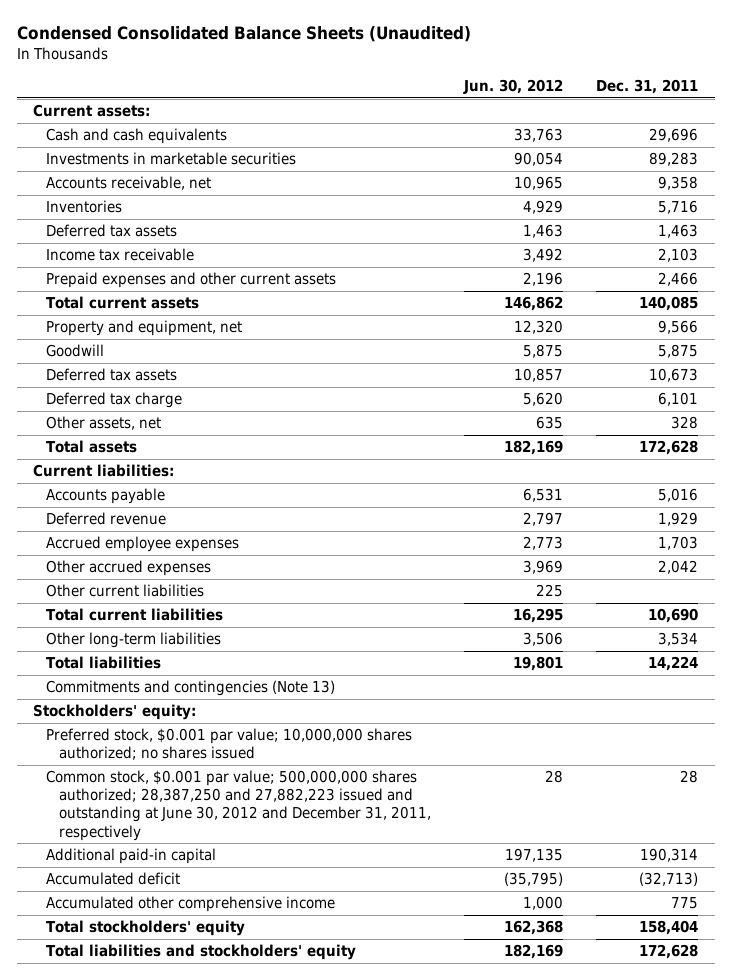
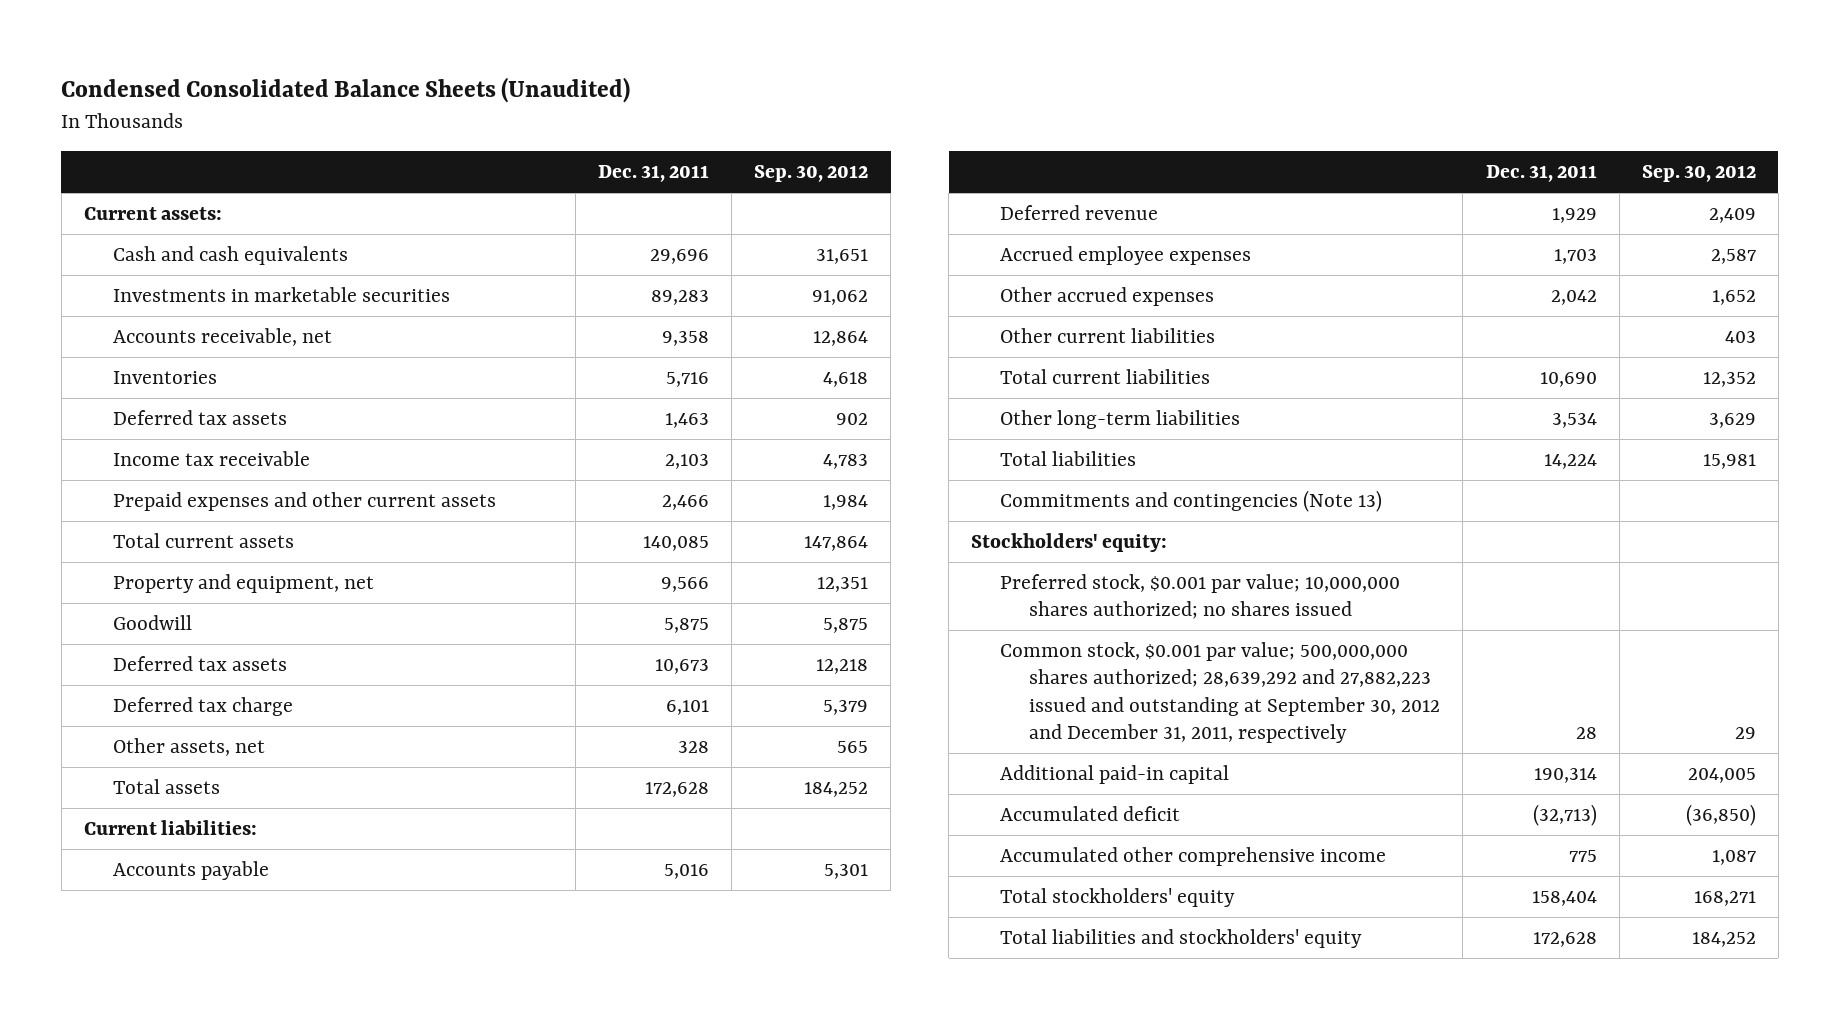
[463,79,564,95] Jun. 30, 2012 -> none
none -> [754,165,869,183] Sep. 30, 2012
[46,770,432,841] Common stock, $0.001 par value; 500,000,000 shares authorized; 28,387,250 and 27,882,223 issued and outstanding at June 30, 2012 and December 31, 2011, respectively -> [1000,642,1441,744] Common stock, $0.001 par value; 500,000,000 shares authorized; 28,639,292 and 27,882,223 issued and outstanding at September 30, 2012 and December 31, 2011, respectively

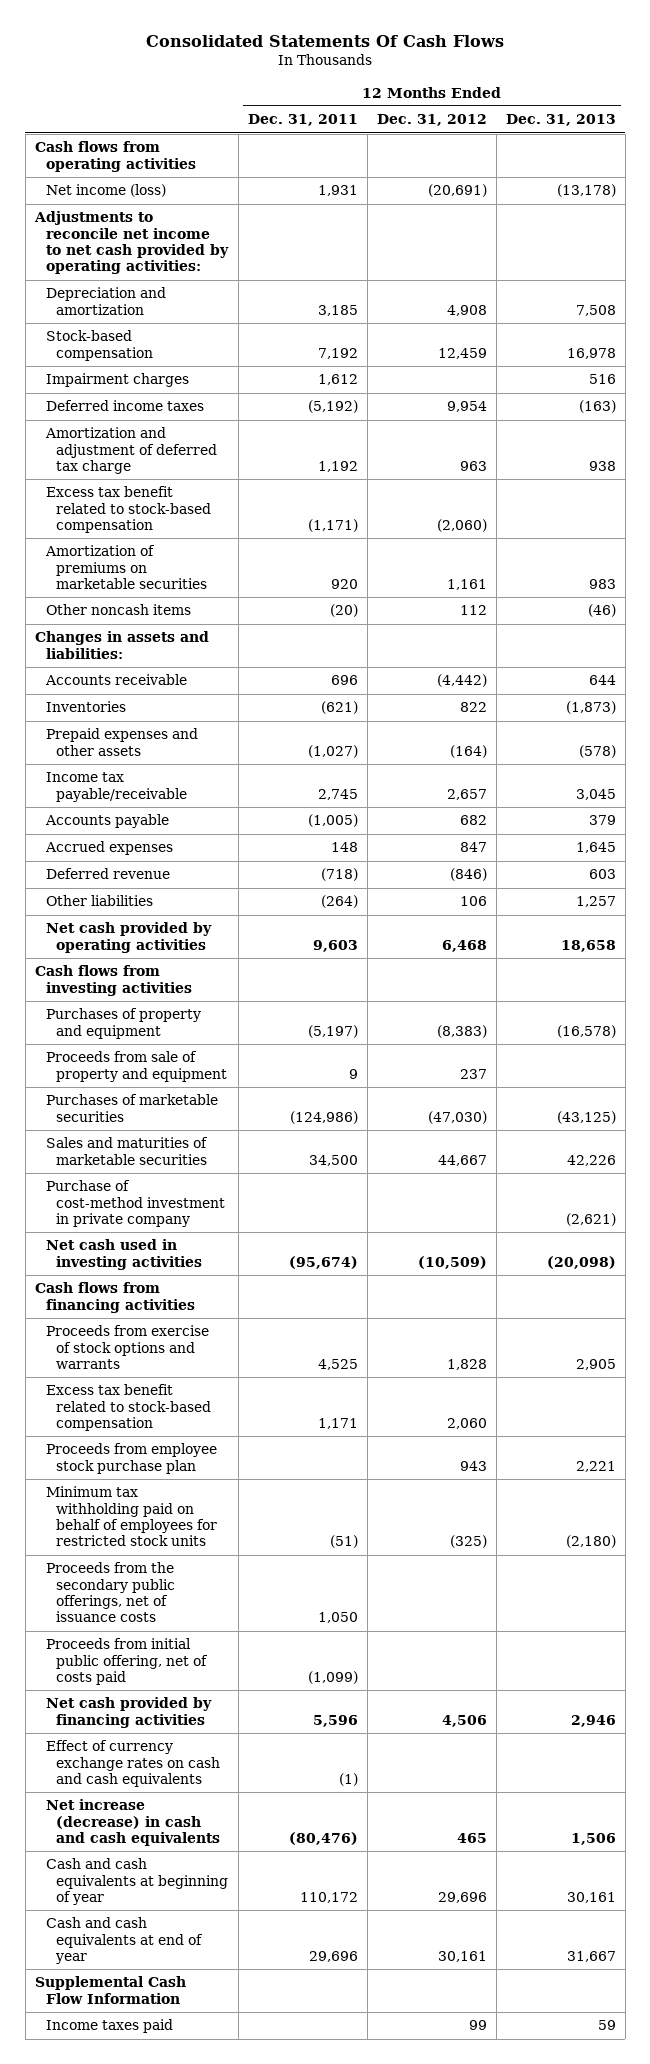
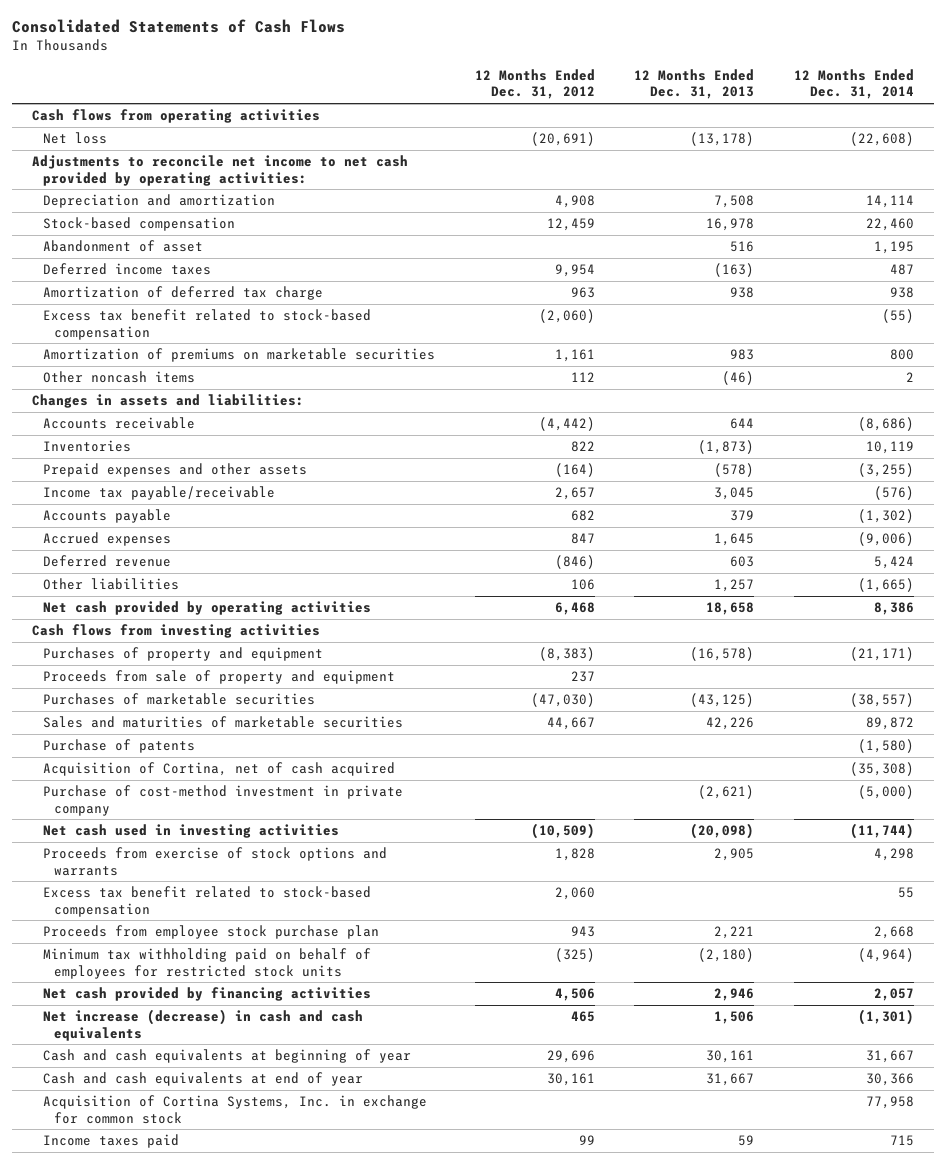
[146,34,505,47] Consolidated Statements Of Cash Flows -> [11,19,345,34] Consolidated Statements of Cash Flows
[247,114,358,127] Dec. 31, 2011 -> none
none -> [793,68,914,100] 12 Months Ended Dec. 31, 2014
[45,184,166,198] Net income (loss) -> [42,131,107,144] Net loss
[45,373,189,388] Impairment charges -> [42,239,203,252] Abandonment of asset
[44,427,218,474] Amortization and adjustment of deferred tax charge -> [42,285,323,300] Amortization of deferred tax charge
none -> [42,738,195,753] Purchase of patents
none -> [42,761,395,776] Acquisition of Cortina, net of cash acquired
[34,1282,195,1313] Cash flows from financing activities -> none
[45,1562,176,1623] Proceeds from the secondary public offerings, net of issuance costs -> none
[45,1638,209,1685] Proceeds from initial public offering, net of costs paid -> none
[45,1740,221,1787] Effect of currency exchange rates on cash and cash equivalents -> none
[34,1976,186,2004] Supplemental Cash Flow Information -> none
none -> [42,1094,427,1124] Acquisition of Cortina Systems, Inc. in exchange for common stock

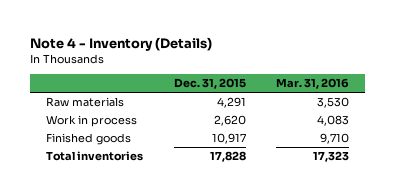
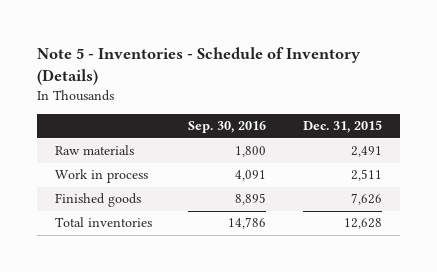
[30,36,213,51] Note 4 - Inventory (Details) -> [36,46,361,85] Note 5 - Inventories - Schedule of Inventory (Details)
[276,78,350,90] Mar. 31, 2016 -> none
none -> [188,121,267,134] Sep. 30, 2016
[216,97,246,109] 4,291 -> [350,146,382,158] 2,491
[213,115,246,127] 2,620 -> [350,169,382,182] 2,511
[211,133,246,145] 10,917 -> [350,193,382,206] 7,626
[209,151,246,163] 17,828 -> [343,218,382,230] 12,628

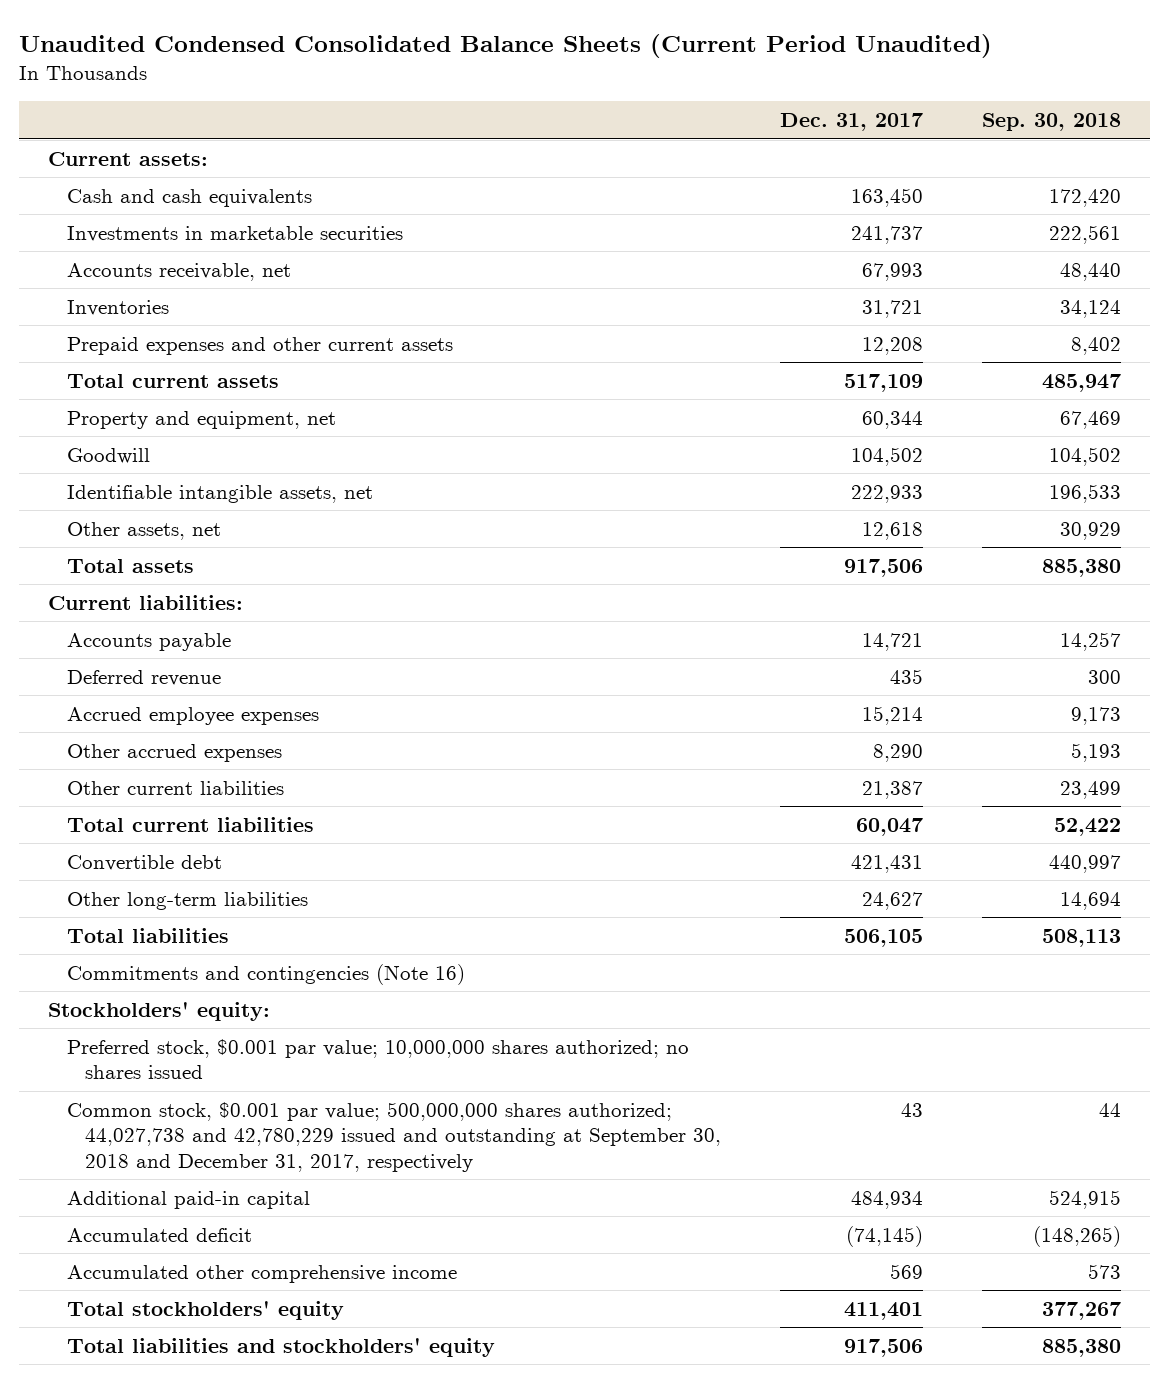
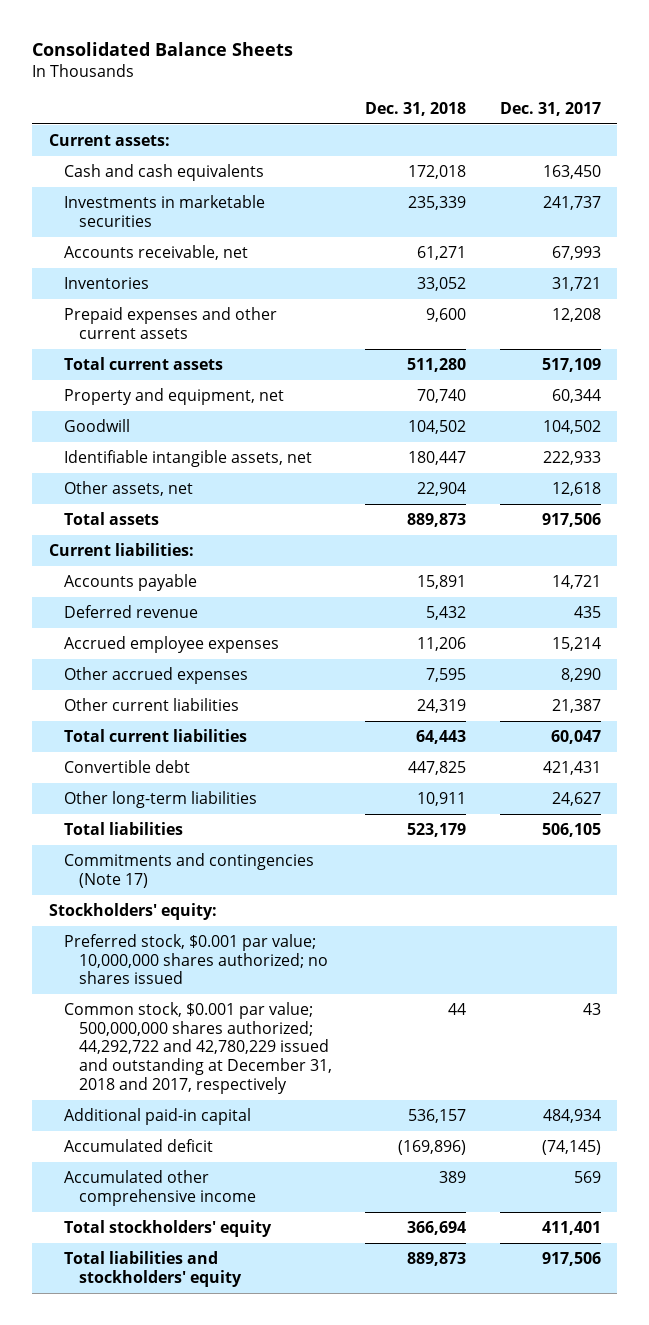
[18,33,992,58] Unaudited Condensed Consolidated Balance Sheets (Current Period Unaudited) -> [31,42,293,57] Consolidated Balance Sheets
[981,113,1121,132] Sep. 30, 2018 -> none
none -> [365,101,467,116] Dec. 31, 2018
[66,963,465,985] Commitments and contingencies (Note 16) -> [63,852,314,888] Commitments and contingencies (Note 17)
[66,1101,722,1172] Common stock, $0.001 par value; 500,000,000 shares authorized; 44,027,738 and 42,780,229 issued and outstanding at September 30, 2018 and December 31, 2017, respectively -> [63,1001,333,1094] Common stock, $0.001 par value; 500,000,000 shares authorized; 44,292,722 and 42,780,229 issued and outstanding at December 31, 2018 and 2017, respectively

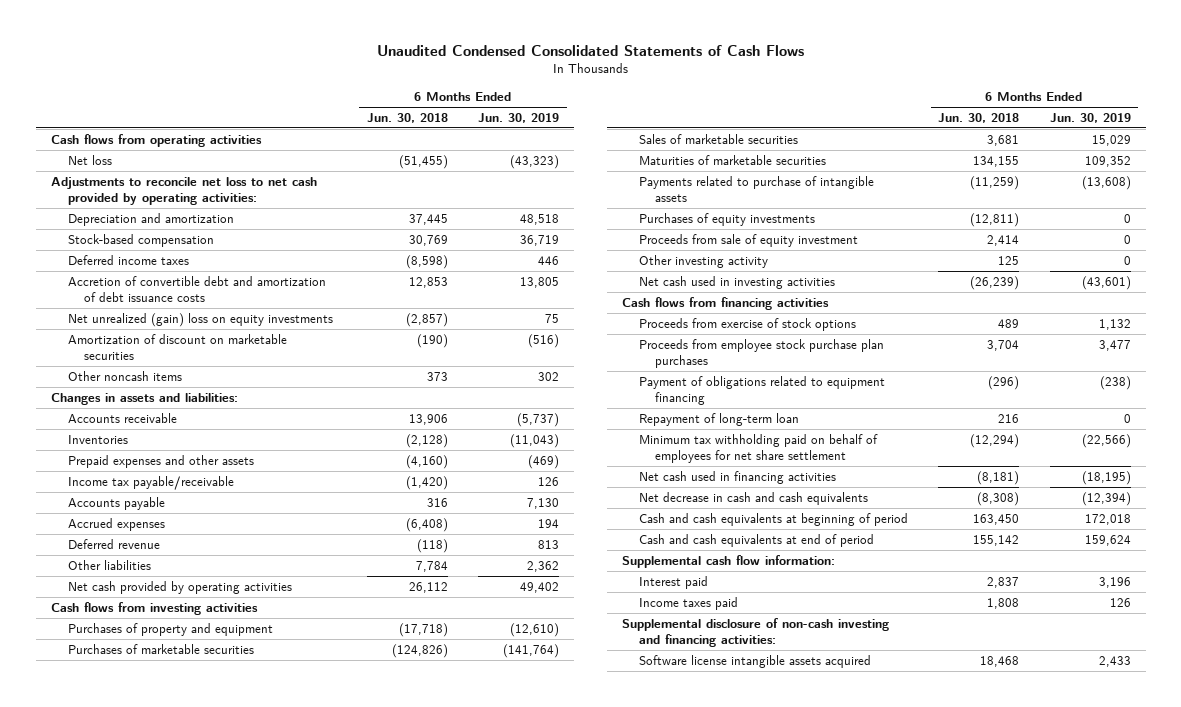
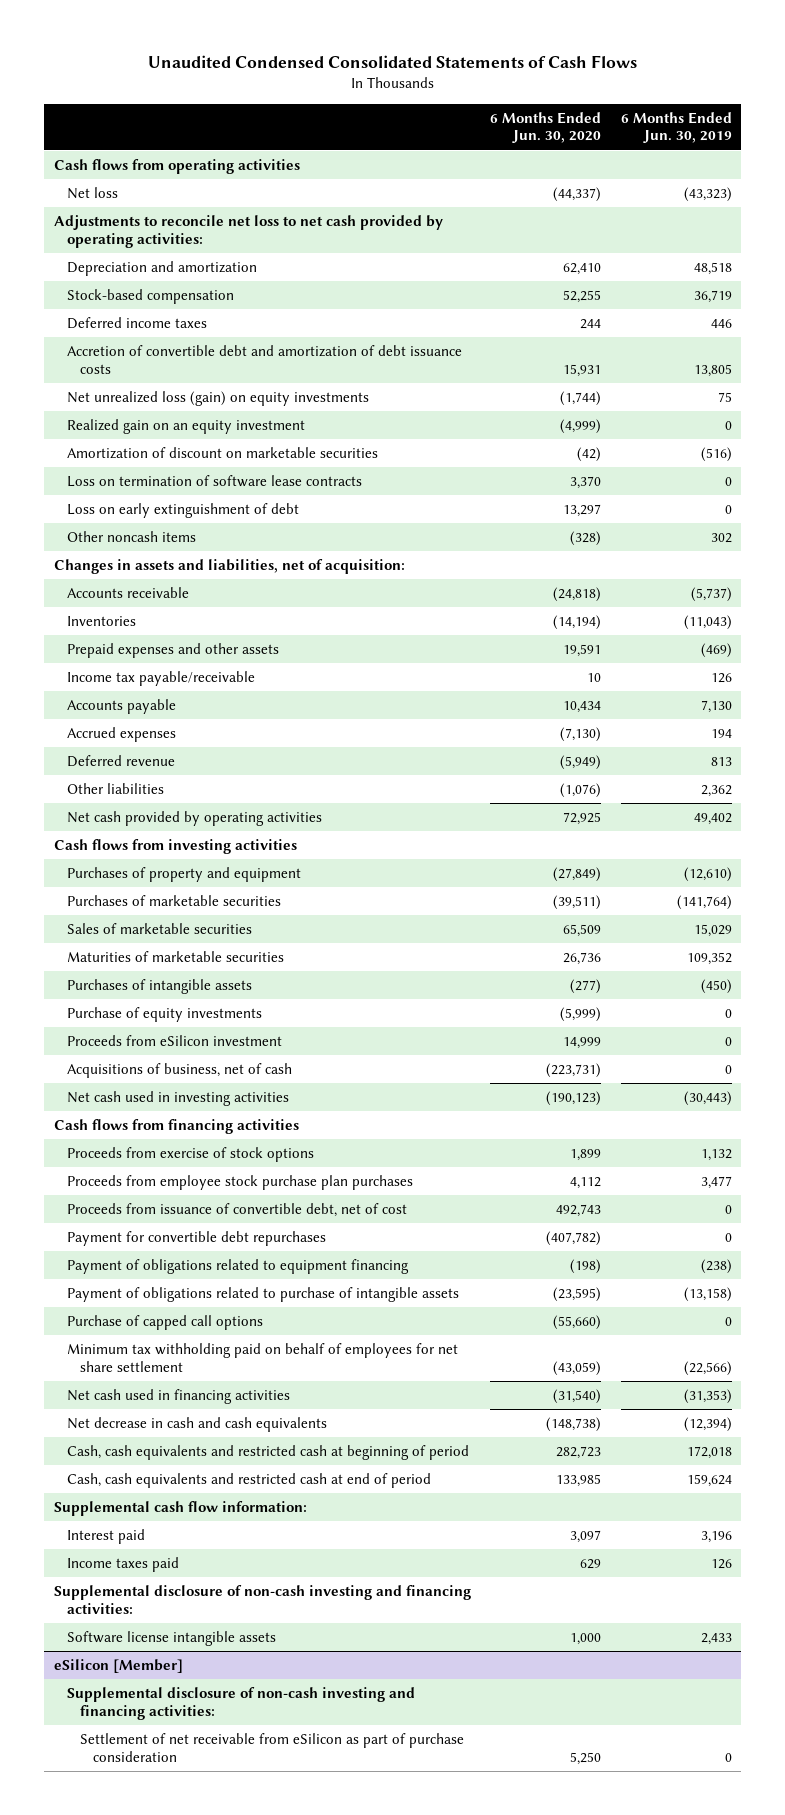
[366,113,448,124] Jun. 30, 2018 -> none
none -> [490,111,602,144] 6 Months Ended Jun. 30, 2020
[67,312,333,327] Net unrealized (gain) loss on equity investments -> [67,391,370,407] Net unrealized loss (gain) on equity investments
none -> [67,419,306,435] Realized gain on an equity investment
none -> [67,475,363,488] Loss on termination of software lease contracts
none -> [67,503,300,519] Loss on early extinguishment of debt
[50,392,238,405] Changes in assets and liabilities: -> [53,559,405,575] Changes in assets and liabilities, net of acquisition:
[638,175,874,202] Payments related to purchase of intangible assets -> none
[638,254,768,268] Other investing activity -> none
none -> [67,979,253,995] Purchases of intangible assets
[638,212,815,226] Purchases of equity investments -> [67,1007,263,1023] Purchase of equity investments
[638,233,858,247] Proceeds from sale of equity investment -> [67,1035,283,1047] Proceeds from eSilicon investment
none -> [67,1063,293,1079] Acquisitions of business, net of cash
[1081,275,1131,290] (43,601) -> [683,1091,732,1107] (30,443)
none -> [67,1203,408,1218] Proceeds from issuance of convertible debt, net of cost
none -> [67,1231,327,1247] Payment for convertible debt repurchases
[638,412,799,426] Repayment of long-term loan -> none
none -> [67,1287,460,1303] Payment of obligations related to purchase of intangible assets
none -> [67,1315,264,1331] Purchase of capped call options
[1081,470,1131,485] (18,195) -> [683,1389,732,1405] (31,353)
[638,512,908,526] Cash and cash equivalents at beginning of period -> [67,1445,470,1461] Cash, cash equivalents and restricted cash at beginning of period
[638,533,874,547] Cash and cash equivalents at end of period -> [67,1473,432,1489] Cash, cash equivalents and restricted cash at end of period
[638,654,871,668] Software license intangible assets acquired -> [67,1631,277,1647] Software license intangible assets
none -> [53,1659,183,1674] eSilicon [Member]
none -> [67,1687,416,1720] Supplemental disclosure of non-cash investing and financing activities:
none -> [80,1733,465,1762] Settlement of net receivable from eSilicon as part of purchase consideration

